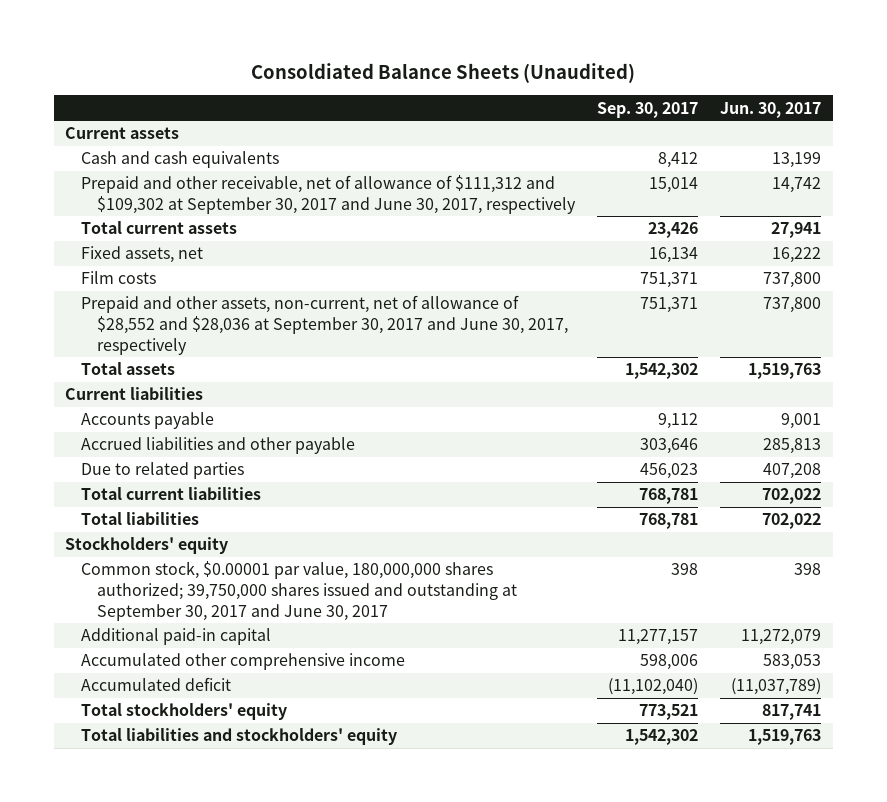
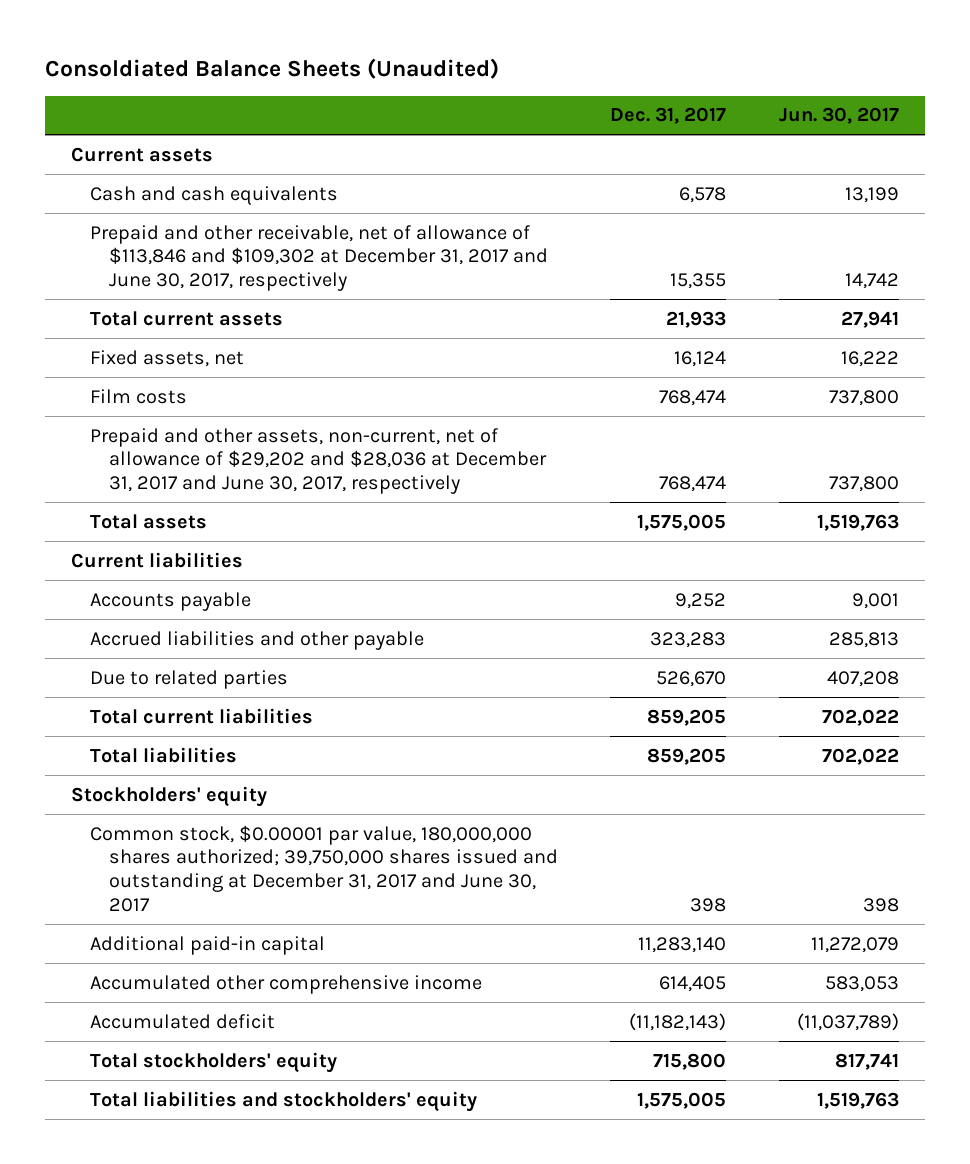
[597,101,699,118] Sep. 30, 2017 -> none
none -> [610,107,727,125] Dec. 31, 2017
[81,175,577,214] Prepaid and other receivable, net of allowance of $111,312 and $109,302 at September 30, 2017 and June 30, 2017, respectively -> [89,224,548,292] Prepaid and other receivable, net of allowance of $113,846 and $109,302 at December 31, 2017 and June 30, 2017, respectively
[81,295,569,355] Prepaid and other assets, non-current, net of allowance of $28,552 and $28,036 at September 30, 2017 and June 30, 2017, respectively -> [89,427,547,495] Prepaid and other assets, non-current, net of allowance of $29,202 and $28,036 at December 31, 2017 and June 30, 2017, respectively
[81,561,518,621] Common stock, $0.00001 par value, 180,000,000 shares authorized; 39,750,000 shares issued and outstanding at September 30, 2017 and June 30, 2017 -> [89,824,558,912] Common stock, $0.00001 par value, 180,000,000 shares authorized; 39,750,000 shares issued and outstanding at December 31, 2017 and June 30, 2017

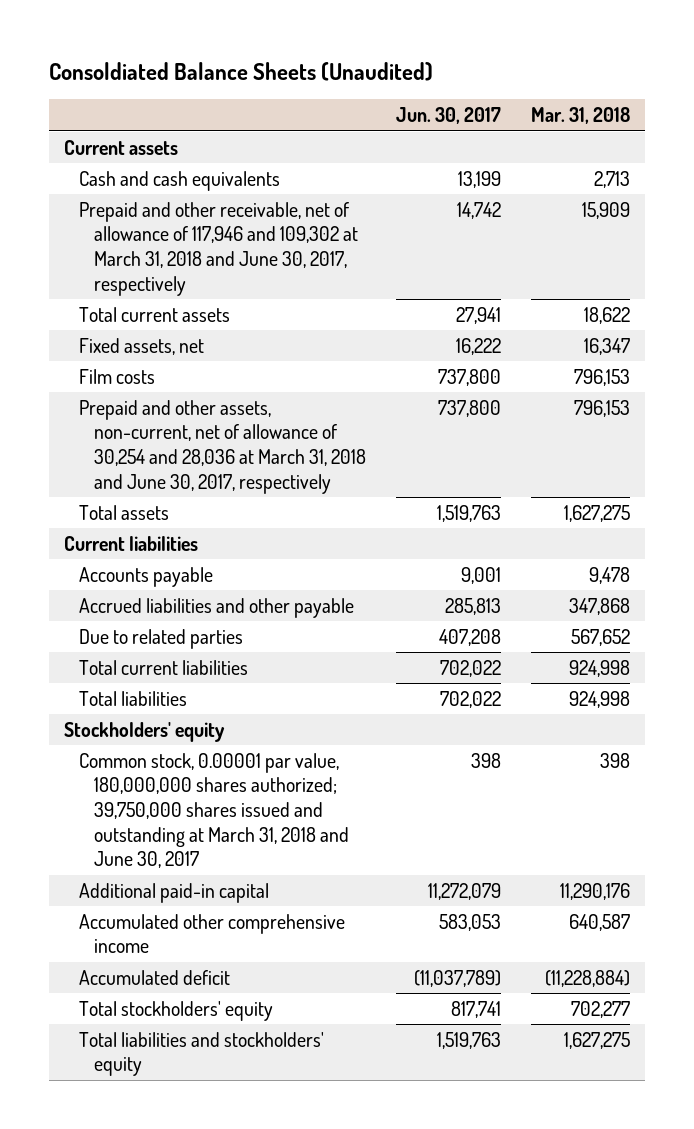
[610,107,727,125] Dec. 31, 2017 -> none
none -> [530,107,630,125] Mar. 31, 2018
[89,224,548,292] Prepaid and other receivable, net of allowance of $113,846 and $109,302 at December 31, 2017 and June 30, 2017, respectively -> [79,201,359,296] Prepaid and other receivable, net of allowance of 117,946 and 109,302 at March 31, 2018 and June 30, 2017, respectively
[89,427,547,495] Prepaid and other assets, non-current, net of allowance of $29,202 and $28,036 at December 31, 2017 and June 30, 2017, respectively -> [79,399,367,494] Prepaid and other assets, non-current, net of allowance of 30,254 and 28,036 at March 31, 2018 and June 30, 2017, respectively
[89,824,558,912] Common stock, $0.00001 par value, 180,000,000 shares authorized; 39,750,000 shares issued and outstanding at December 31, 2017 and June 30, 2017 -> [79,752,350,869] Common stock, 0.00001 par value, 180,000,000 shares authorized; 39,750,000 shares issued and outstanding at March 31, 2018 and June 30, 2017

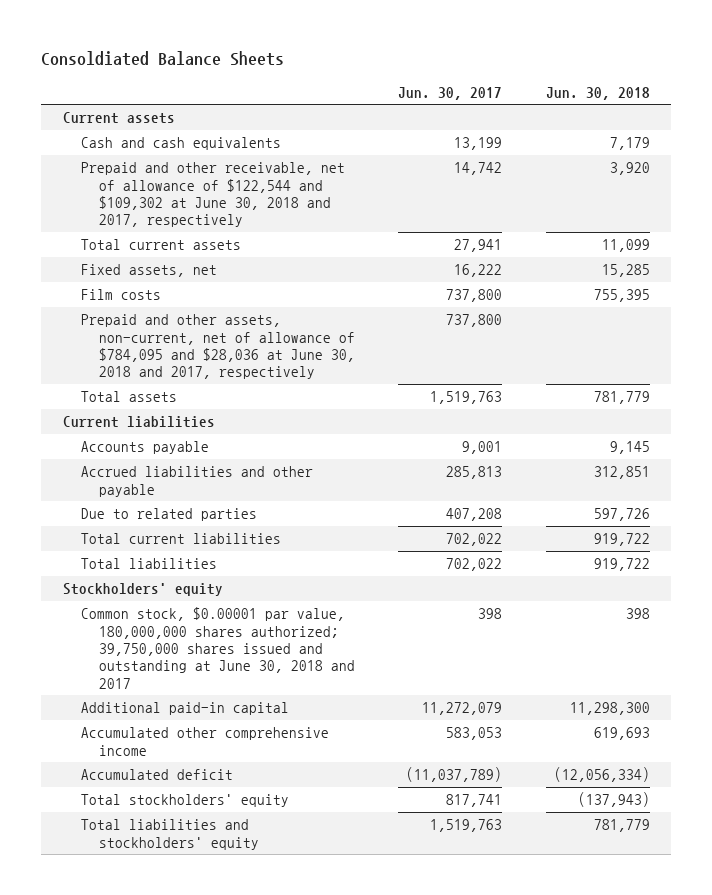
[49,61,434,81] Consoldiated Balance Sheets (Unaudited) -> [41,51,285,67] Consoldiated Balance Sheets
[530,107,630,125] Mar. 31, 2018 -> none
none -> [545,86,650,100] Jun. 30, 2018
[79,201,359,296] Prepaid and other receivable, net of allowance of 117,946 and 109,302 at March 31, 2018 and June 30, 2017, respectively -> [81,162,346,228] Prepaid and other receivable, net of allowance of $122,544 and $109,302 at June 30, 2018 and 2017, respectively
[79,399,367,494] Prepaid and other assets, non-current, net of allowance of 30,254 and 28,036 at March 31, 2018 and June 30, 2017, respectively -> [81,314,356,380] Prepaid and other assets, non-current, net of allowance of $784,095 and $28,036 at June 30, 2018 and 2017, respectively
[79,752,350,869] Common stock, 0.00001 par value, 180,000,000 shares authorized; 39,750,000 shares issued and outstanding at March 31, 2018 and June 30, 2017 -> [81,607,356,689] Common stock, $0.00001 par value, 180,000,000 shares authorized; 39,750,000 shares issued and outstanding at June 30, 2018 and 2017

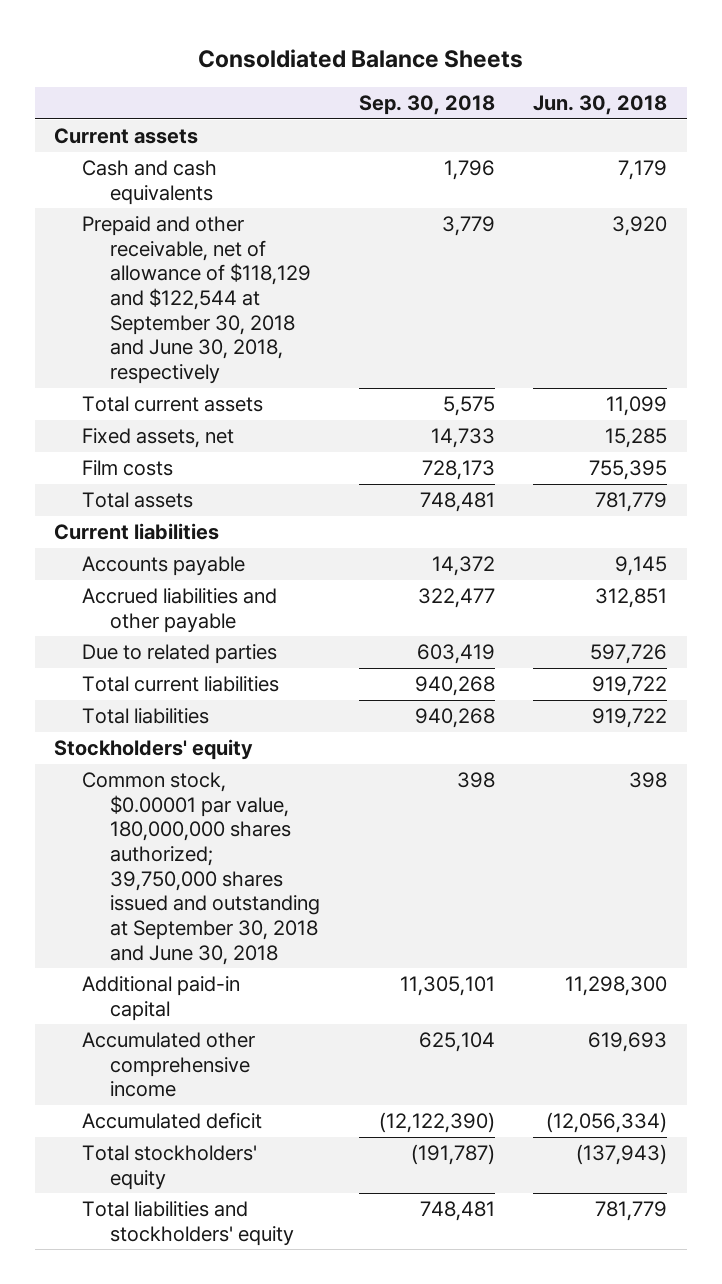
[398,86,503,100] Jun. 30, 2017 -> none
none -> [358,95,495,116] Sep. 30, 2018
[81,162,346,228] Prepaid and other receivable, net of allowance of $122,544 and $109,302 at June 30, 2018 and 2017, respectively -> [82,216,312,385] Prepaid and other receivable, net of allowance of $118,129 and $122,544 at September 30, 2018 and June 30, 2018, respectively
[81,314,356,380] Prepaid and other assets, non-current, net of allowance of $784,095 and $28,036 at June 30, 2018 and 2017, respectively -> none
[81,607,356,689] Common stock, $0.00001 par value, 180,000,000 shares authorized; 39,750,000 shares issued and outstanding at June 30, 2018 and 2017 -> [82,772,321,965] Common stock, $0.00001 par value, 180,000,000 shares authorized; 39,750,000 shares issued and outstanding at September 30, 2018 and June 30, 2018

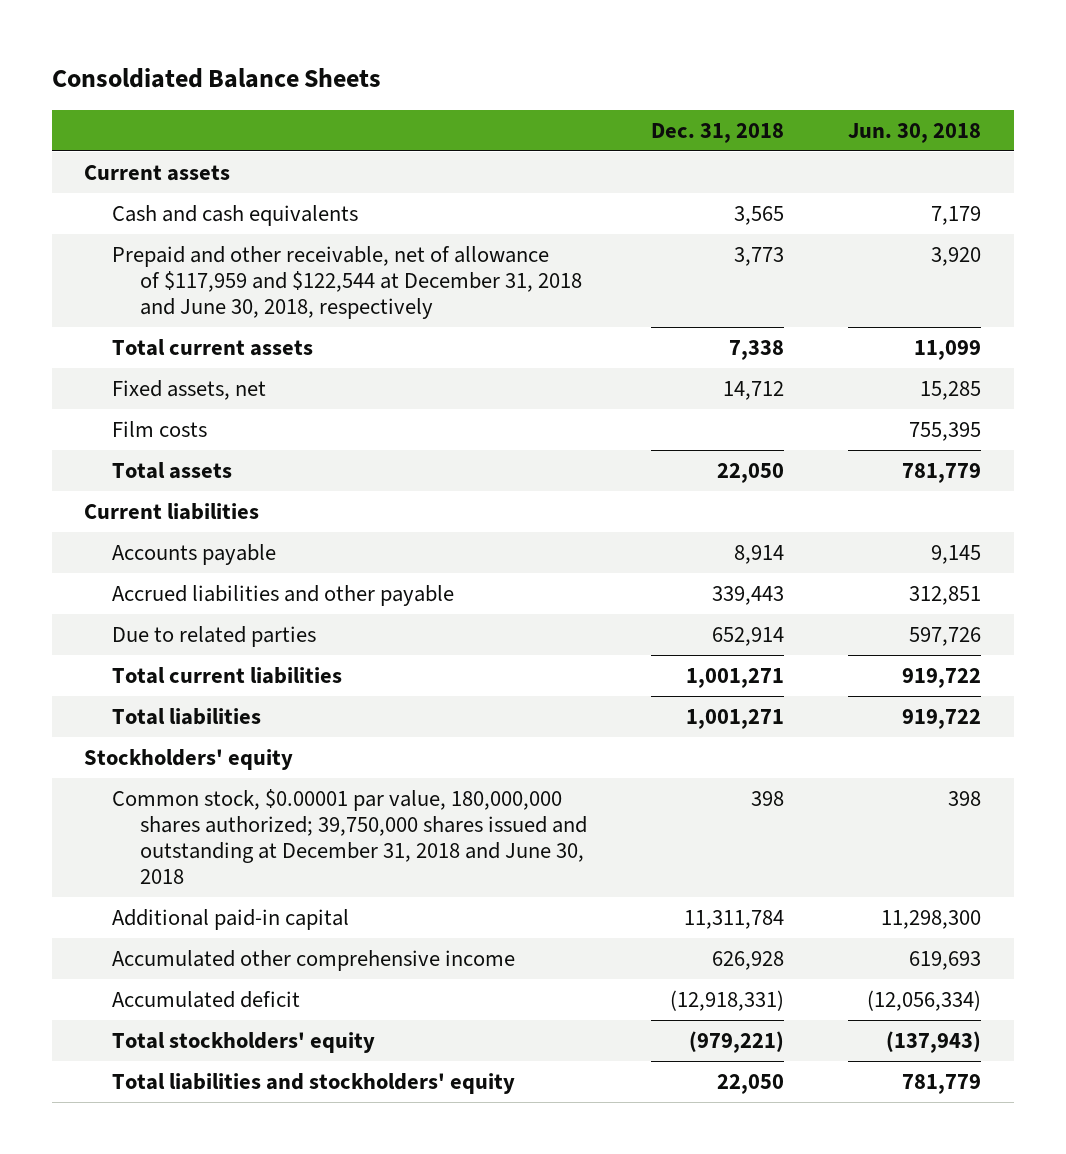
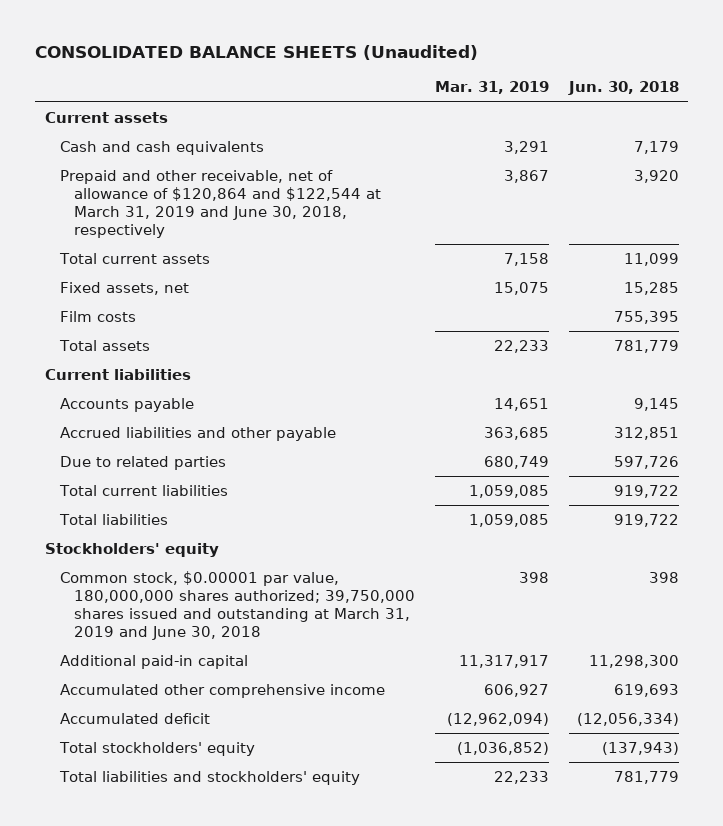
[52,68,382,89] Consoldiated Balance Sheets -> [35,44,479,60] CONSOLIDATED BALANCE SHEETS (Unaudited)
[651,122,785,143] Dec. 31, 2018 -> none
none -> [434,81,549,95] Mar. 31, 2019
[112,245,582,319] Prepaid and other receivable, net of allowance of $117,959 and $122,544 at December 31, 2018 and June 30, 2018, respectively -> [59,169,382,239] Prepaid and other receivable, net of allowance of $120,864 and $122,544 at March 31, 2019 and June 30, 2018, respectively
[112,788,587,884] Common stock, $0.00001 par value, 180,000,000 shares authorized; 39,750,000 shares issued and outstanding at December 31, 2018 and June 30, 2018 -> [59,570,416,641] Common stock, $0.00001 par value, 180,000,000 shares authorized; 39,750,000 shares issued and outstanding at March 31, 2019 and June 30, 2018

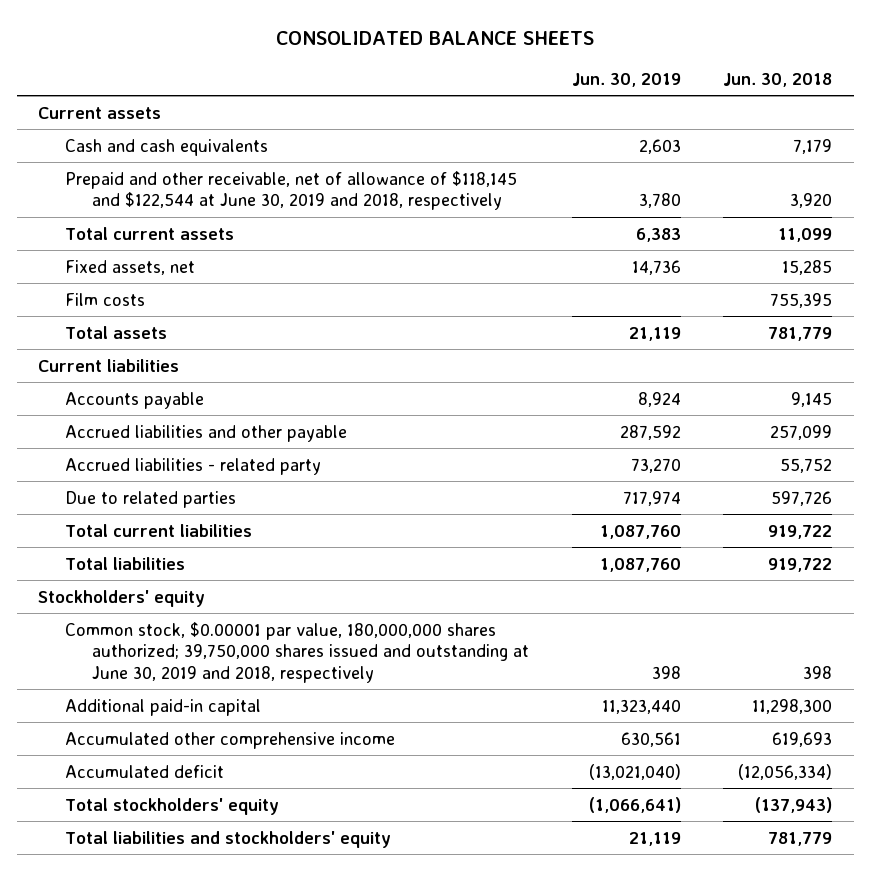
[35,44,479,60] CONSOLIDATED BALANCE SHEETS (Unaudited) -> [276,30,595,45] CONSOLIDATED BALANCE SHEETS
[434,81,549,95] Mar. 31, 2019 -> none
none -> [571,72,681,87] Jun. 30, 2019
[59,169,382,239] Prepaid and other receivable, net of allowance of $120,864 and $122,544 at March 31, 2019 and June 30, 2018, respectively -> [65,170,518,211] Prepaid and other receivable, net of allowance of $118,145 and $122,544 at June 30, 2019 and 2018, respectively
[613,426,679,440] 312,851 -> [770,424,833,440] 257,099
none -> [65,457,322,475] Accrued liabilities - related party
[59,570,416,641] Common stock, $0.00001 par value, 180,000,000 shares authorized; 39,750,000 shares issued and outstanding at March 31, 2019 and June 30, 2018 -> [65,621,529,683] Common stock, $0.00001 par value, 180,000,000 shares authorized; 39,750,000 shares issued and outstanding at June 30, 2019 and 2018, respectively

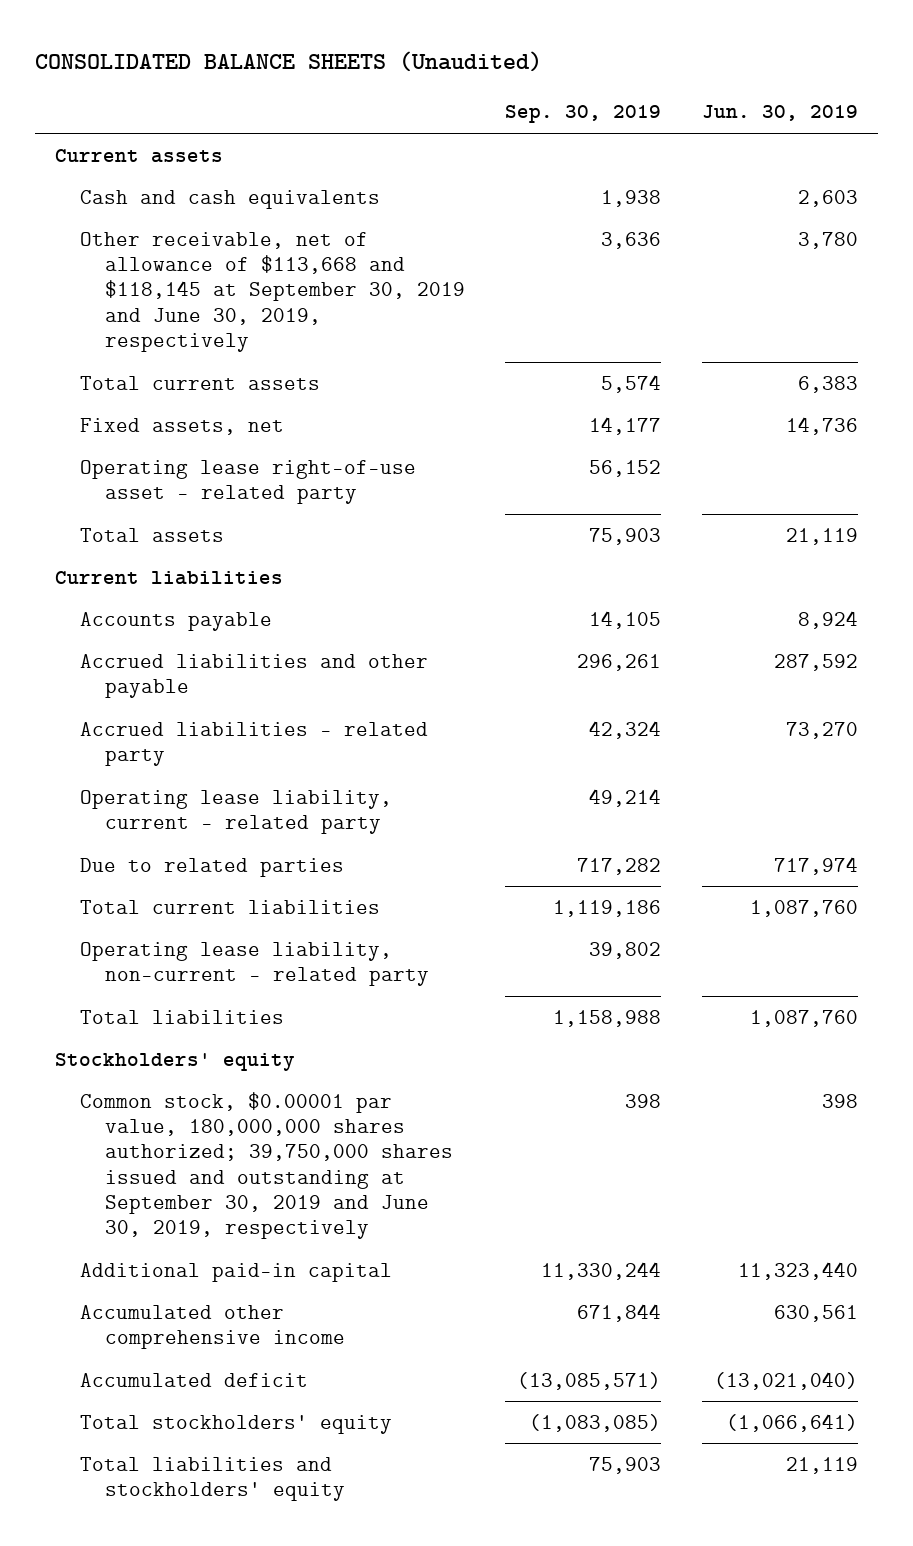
[276,30,595,45] CONSOLIDATED BALANCE SHEETS -> [34,50,542,72] CONSOLIDATED BALANCE SHEETS (Unaudited)
[723,72,833,87] Jun. 30, 2018 -> none
none -> [505,105,662,124] Sep. 30, 2019
[65,170,518,211] Prepaid and other receivable, net of allowance of $118,145 and $122,544 at June 30, 2019 and 2018, respectively -> [79,231,465,353] Other receivable, net of allowance of $113,668 and $118,145 at September 30, 2019 and June 30, 2019, respectively
[65,292,146,306] Film costs -> none
none -> [79,459,416,505] Operating lease right-of-use asset - related party
none -> [79,789,392,835] Operating lease liability, current - related party
none -> [79,941,429,987] Operating lease liability, non-current - related party
[65,621,529,683] Common stock, $0.00001 par value, 180,000,000 shares authorized; 39,750,000 shares issued and outstanding at June 30, 2019 and 2018, respectively -> [79,1091,453,1240] Common stock, $0.00001 par value, 180,000,000 shares authorized; 39,750,000 shares issued and outstanding at September 30, 2019 and June 30, 2019, respectively

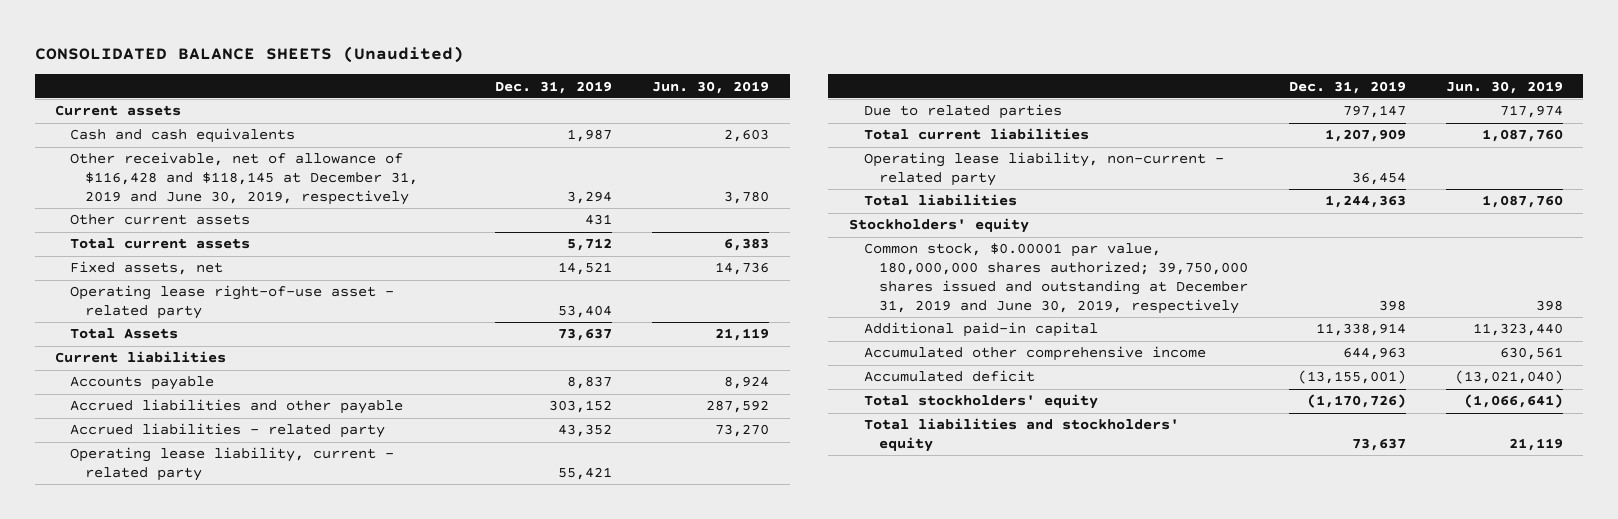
[505,105,662,124] Sep. 30, 2019 -> none
none -> [494,80,612,94] Dec. 31, 2019
[79,231,465,353] Other receivable, net of allowance of $113,668 and $118,145 at September 30, 2019 and June 30, 2019, respectively -> [70,152,419,206] Other receivable, net of allowance of $116,428 and $118,145 at December 31, 2019 and June 30, 2019, respectively
none -> [70,214,251,226] Other current assets
[79,527,224,542] Total assets -> [70,328,179,340] Total Assets
[79,1091,453,1240] Common stock, $0.00001 par value, 180,000,000 shares authorized; 39,750,000 shares issued and outstanding at September 30, 2019 and June 30, 2019, respectively -> [863,243,1249,314] Common stock, $0.00001 par value, 180,000,000 shares authorized; 39,750,000 shares issued and outstanding at December 31, 2019 and June 30, 2019, respectively

